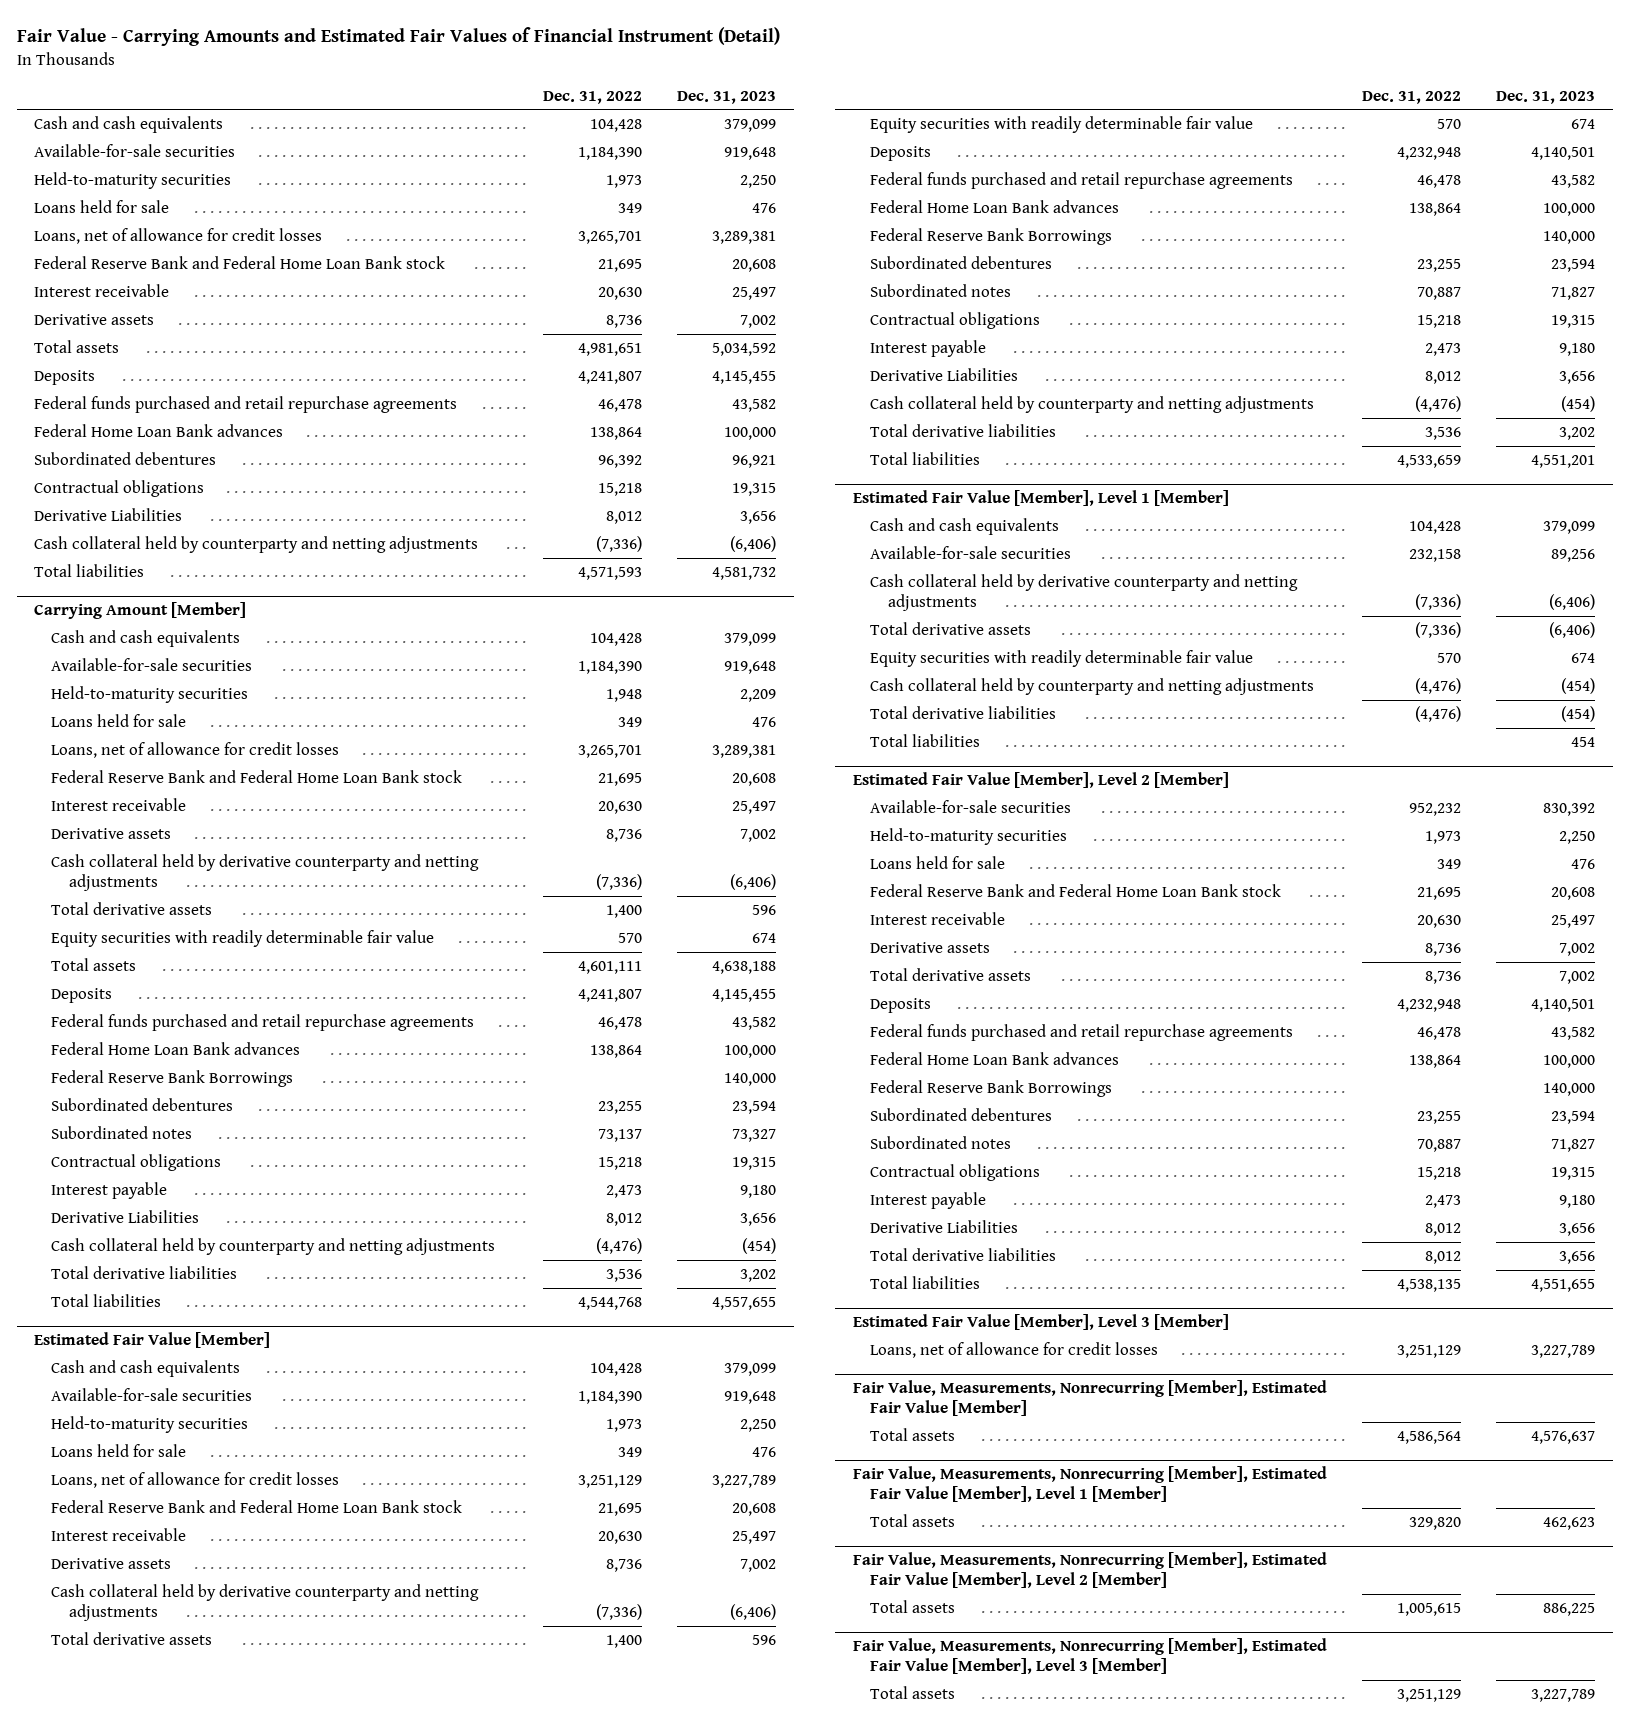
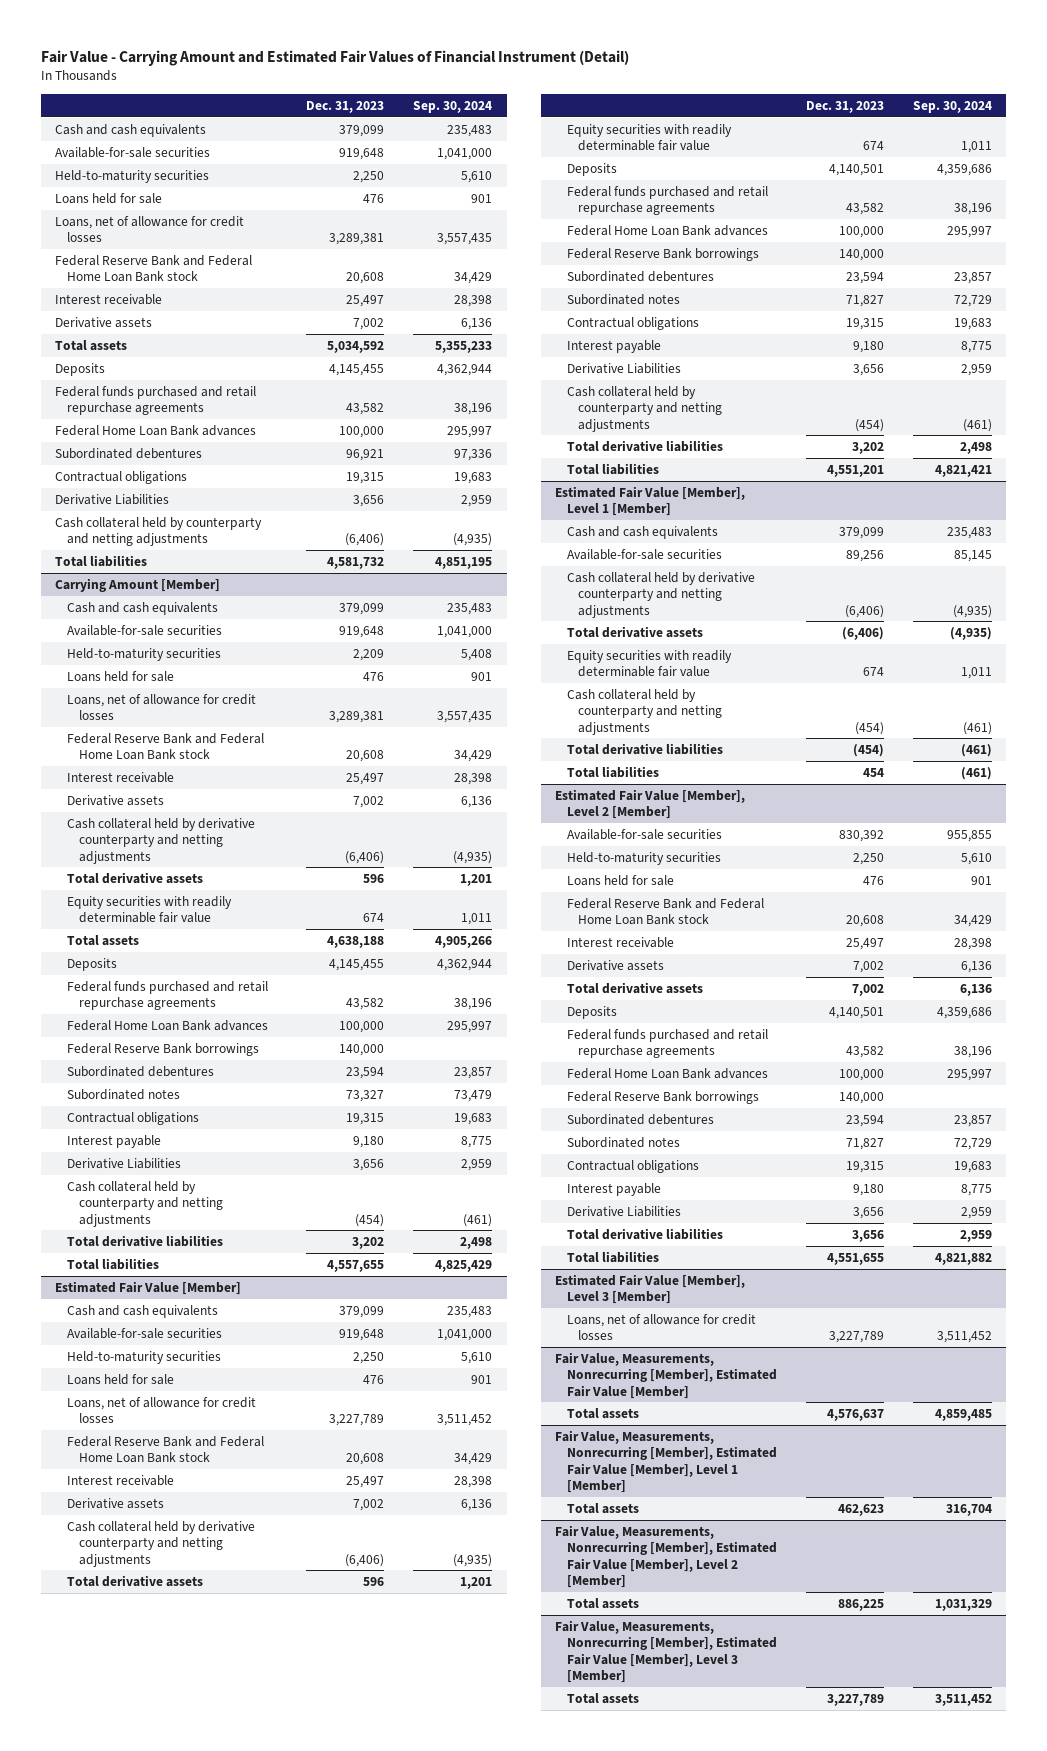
[16,27,780,47] Fair Value - Carrying Amounts and Estimated Fair Values of Financial Instrument (Detail) -> [40,50,629,67] Fair Value - Carrying Amount and Estimated Fair Values of Financial Instrument (Detail)
[543,90,643,104] Dec. 31, 2022 -> none
none -> [413,100,493,113] Sep. 30, 2024
[51,1070,294,1088] Federal Reserve Bank Borrowings -> [67,1042,260,1056] Federal Reserve Bank borrowings
[870,228,1113,246] Federal Reserve Bank Borrowings -> [566,247,759,261] Federal Reserve Bank borrowings
[870,1080,1113,1098] Federal Reserve Bank Borrowings -> [566,1090,759,1104] Federal Reserve Bank borrowings

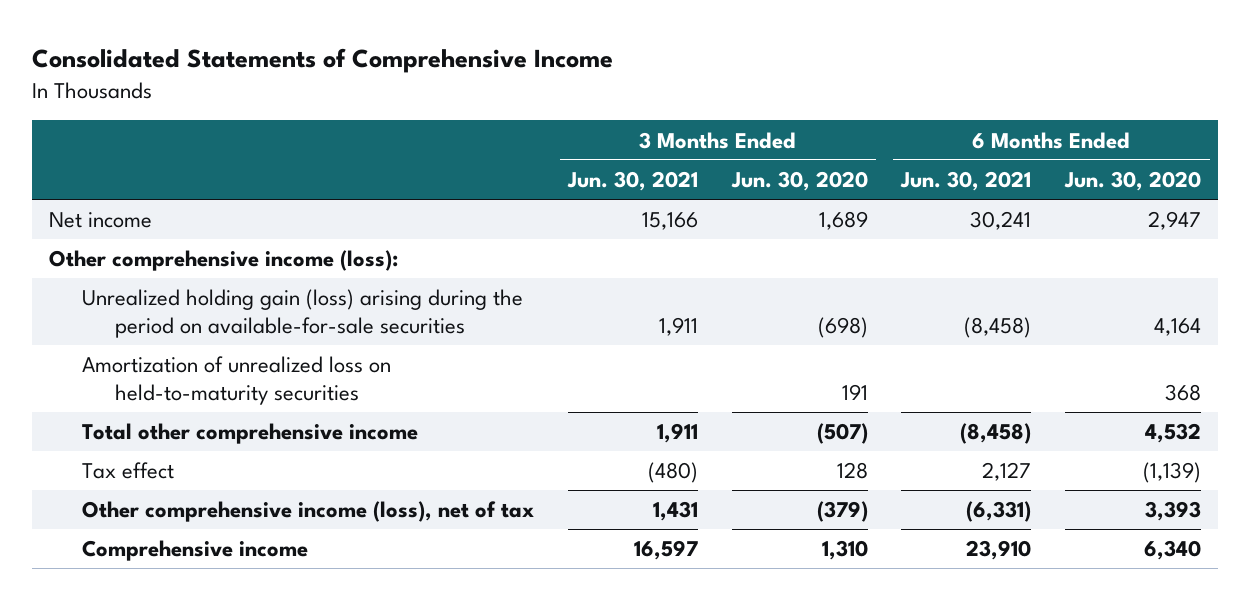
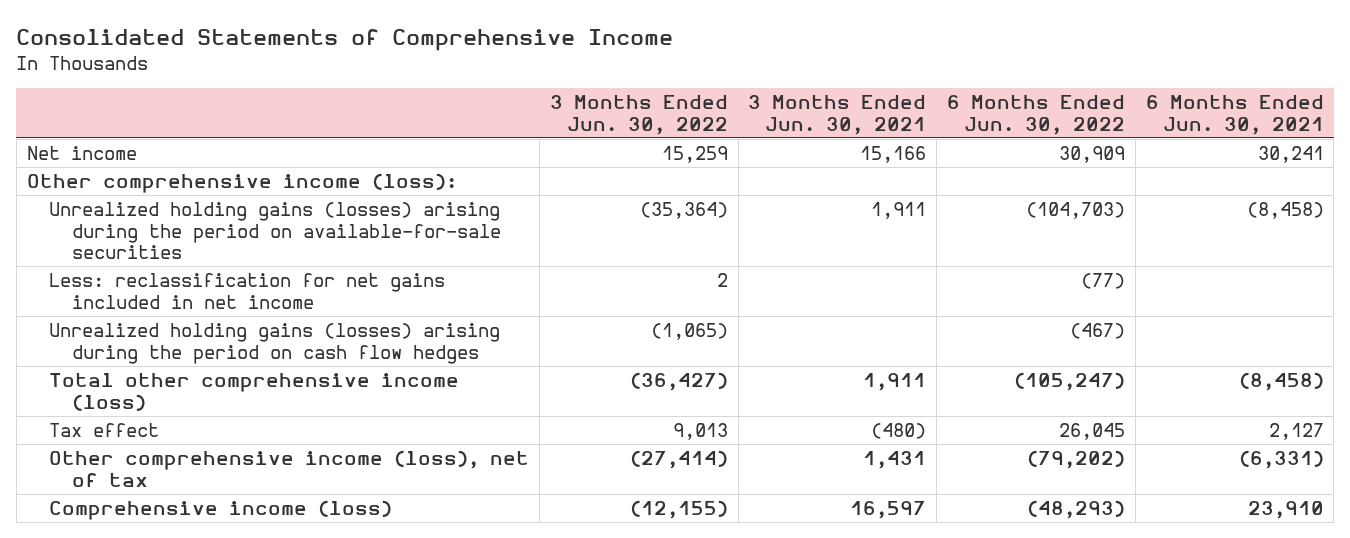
[730,170,868,191] Jun. 30, 2020 -> none
[1064,170,1202,191] Jun. 30, 2020 -> none
none -> [549,95,728,135] 3 Months Ended Jun. 30, 2022
none -> [947,95,1126,135] 6 Months Ended Jun. 30, 2022
[82,356,392,405] Amortization of unrealized loss on held-to-maturity securities -> none
[82,289,524,338] Unrealized holding gain (loss) arising during the period on available-for-sale securities -> [49,202,502,260] Unrealized holding gains (losses) arising during the period on available-for-sale securities
none -> [49,273,446,309] Less: reclassification for net gains included in net income
none -> [49,323,501,364] Unrealized holding gains (losses) arising during the period on cash flow hedges
[82,423,419,445] Total other comprehensive income -> [49,373,460,411] Total other comprehensive income (loss)
[82,540,309,562] Comprehensive income -> [49,500,393,521] Comprehensive income (loss)

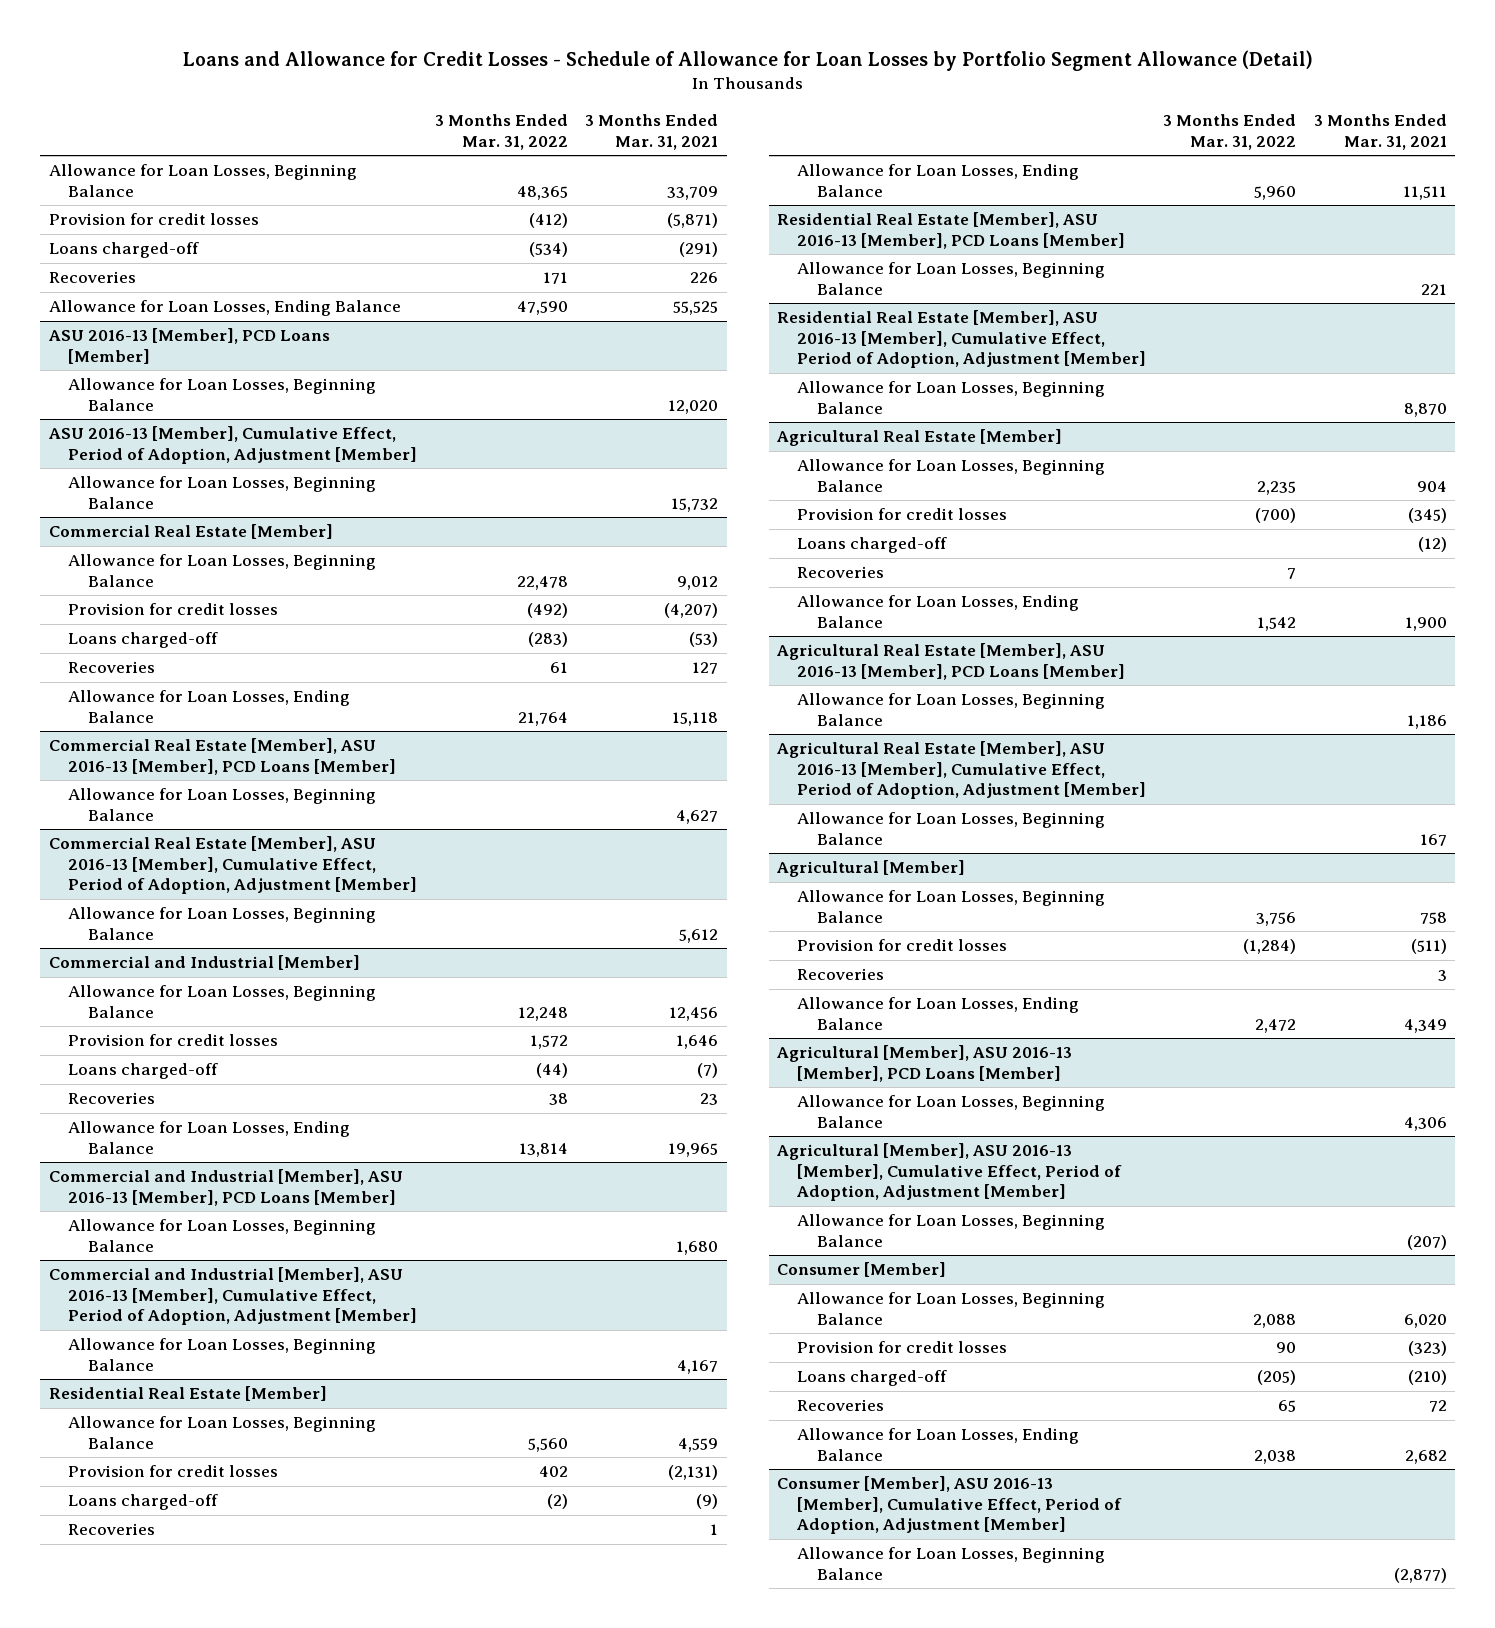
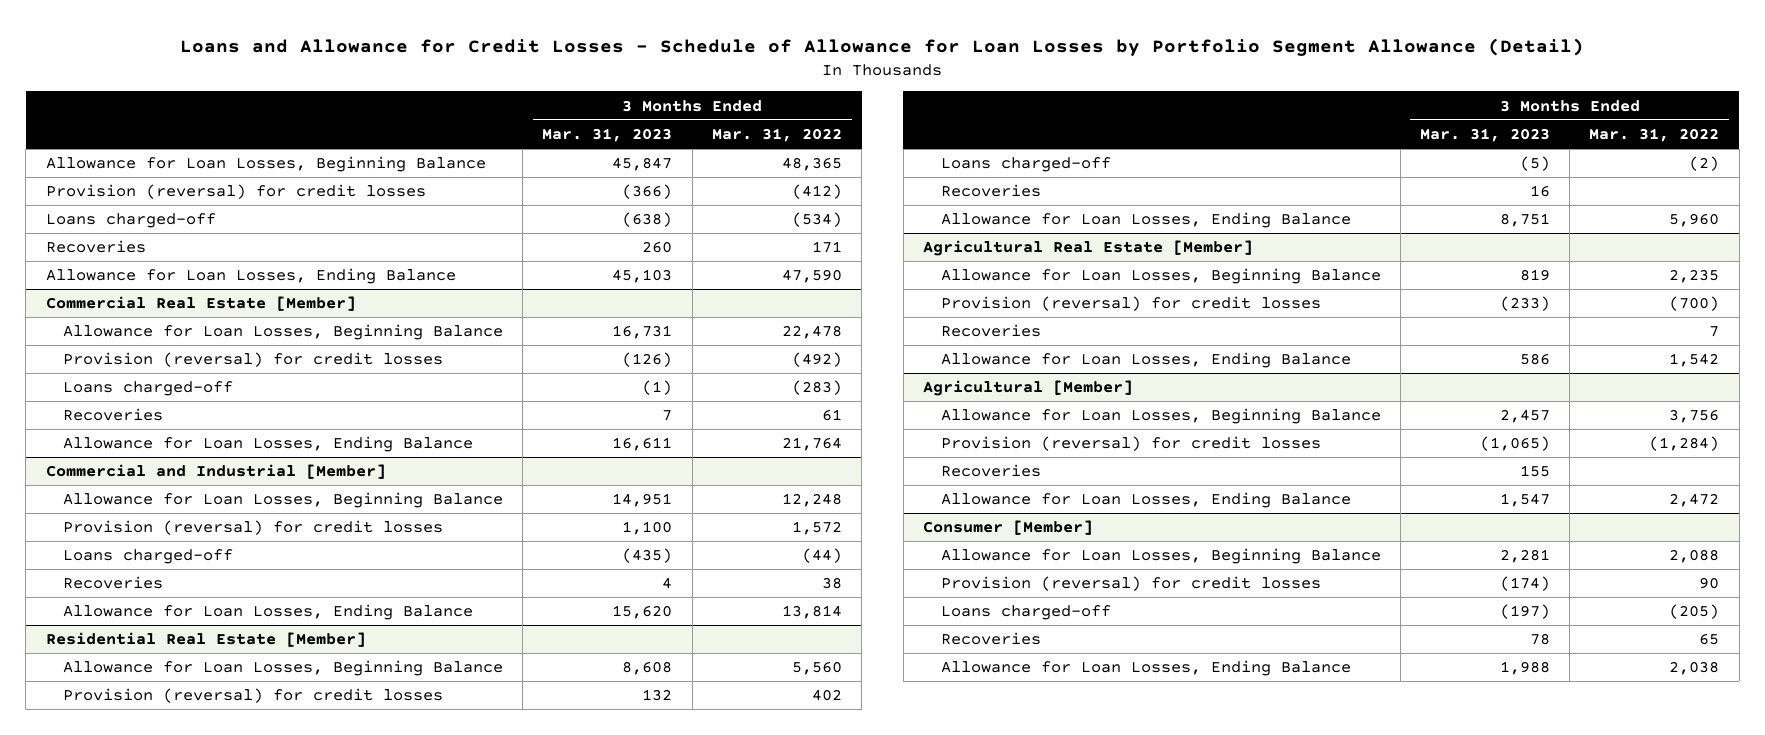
[584,113,718,150] 3 Months Ended Mar. 31, 2021 -> none
none -> [542,128,673,143] Mar. 31, 2023
[48,213,259,226] Provision for credit losses -> [45,184,426,200] Provision (reversal) for credit losses
[47,328,330,364] ASU 2016-13 [Member], PCD Loans [Member] -> none
[68,378,377,411] Allowance for Loan Losses, Beginning Balance -> none
[47,426,418,464] ASU 2016-13 [Member], Cumulative Effect, Period of Adoption, Adjustment [Member] -> none
[68,476,377,509] Allowance for Loan Losses, Beginning Balance -> none
[68,603,279,616] Provision for credit losses -> [63,352,444,368] Provision (reversal) for credit losses
[48,738,397,775] Commercial Real Estate [Member], ASU 2016-13 [Member], PCD Loans [Member] -> none
[68,788,377,821] Allowance for Loan Losses, Beginning Balance -> none
[48,836,418,895] Commercial Real Estate [Member], ASU 2016-13 [Member], Cumulative Effect, Period of Adoption, Adjustment [Member] -> none
[68,907,377,940] Allowance for Loan Losses, Beginning Balance -> none
[68,1034,279,1047] Provision for credit losses -> [63,520,444,536] Provision (reversal) for credit losses
[48,1169,403,1206] Commercial and Industrial [Member], ASU 2016-13 [Member], PCD Loans [Member] -> none
[68,1219,377,1252] Allowance for Loan Losses, Beginning Balance -> none
[48,1267,418,1326] Commercial and Industrial [Member], ASU 2016-13 [Member], Cumulative Effect, Period of Adoption, Adjustment [Member] -> none
[68,1338,377,1371] Allowance for Loan Losses, Beginning Balance -> none
[68,1465,279,1478] Provision for credit losses -> [63,688,444,704] Provision (reversal) for credit losses
[777,212,1126,249] Residential Real Estate [Member], ASU 2016-13 [Member], PCD Loans [Member] -> none
[797,262,1106,295] Allowance for Loan Losses, Beginning Balance -> none
[777,310,1147,369] Residential Real Estate [Member], ASU 2016-13 [Member], Cumulative Effect, Period of Adoption, Adjustment [Member] -> none
[797,381,1106,414] Allowance for Loan Losses, Beginning Balance -> none
[797,537,948,554] Loans charged-off -> none
[797,508,1008,521] Provision for credit losses -> [940,296,1321,312] Provision (reversal) for credit losses
[776,643,1126,680] Agricultural Real Estate [Member], ASU 2016-13 [Member], PCD Loans [Member] -> none
[797,693,1106,726] Allowance for Loan Losses, Beginning Balance -> none
[776,741,1147,800] Agricultural Real Estate [Member], ASU 2016-13 [Member], Cumulative Effect, Period of Adoption, Adjustment [Member] -> none
[797,812,1106,845] Allowance for Loan Losses, Beginning Balance -> none
[797,939,1008,952] Provision for credit losses -> [940,436,1321,452] Provision (reversal) for credit losses
[776,1045,1073,1082] Agricultural [Member], ASU 2016-13 [Member], PCD Loans [Member] -> none
[797,1095,1106,1128] Allowance for Loan Losses, Beginning Balance -> none
[776,1143,1123,1202] Agricultural [Member], ASU 2016-13 [Member], Cumulative Effect, Period of Adoption, Adjustment [Member] -> none
[797,1214,1106,1247] Allowance for Loan Losses, Beginning Balance -> none
[797,1341,1008,1354] Provision for credit losses -> [940,576,1321,592] Provision (reversal) for credit losses
[777,1476,1123,1535] Consumer [Member], ASU 2016-13 [Member], Cumulative Effect, Period of Adoption, Adjustment [Member] -> none
[797,1547,1106,1580] Allowance for Loan Losses, Beginning Balance -> none

